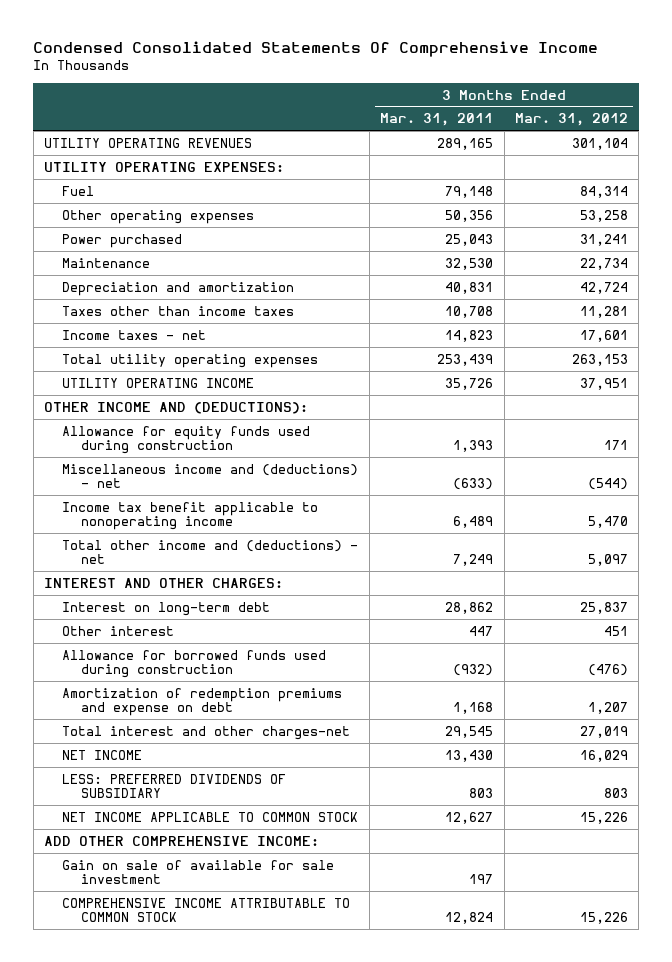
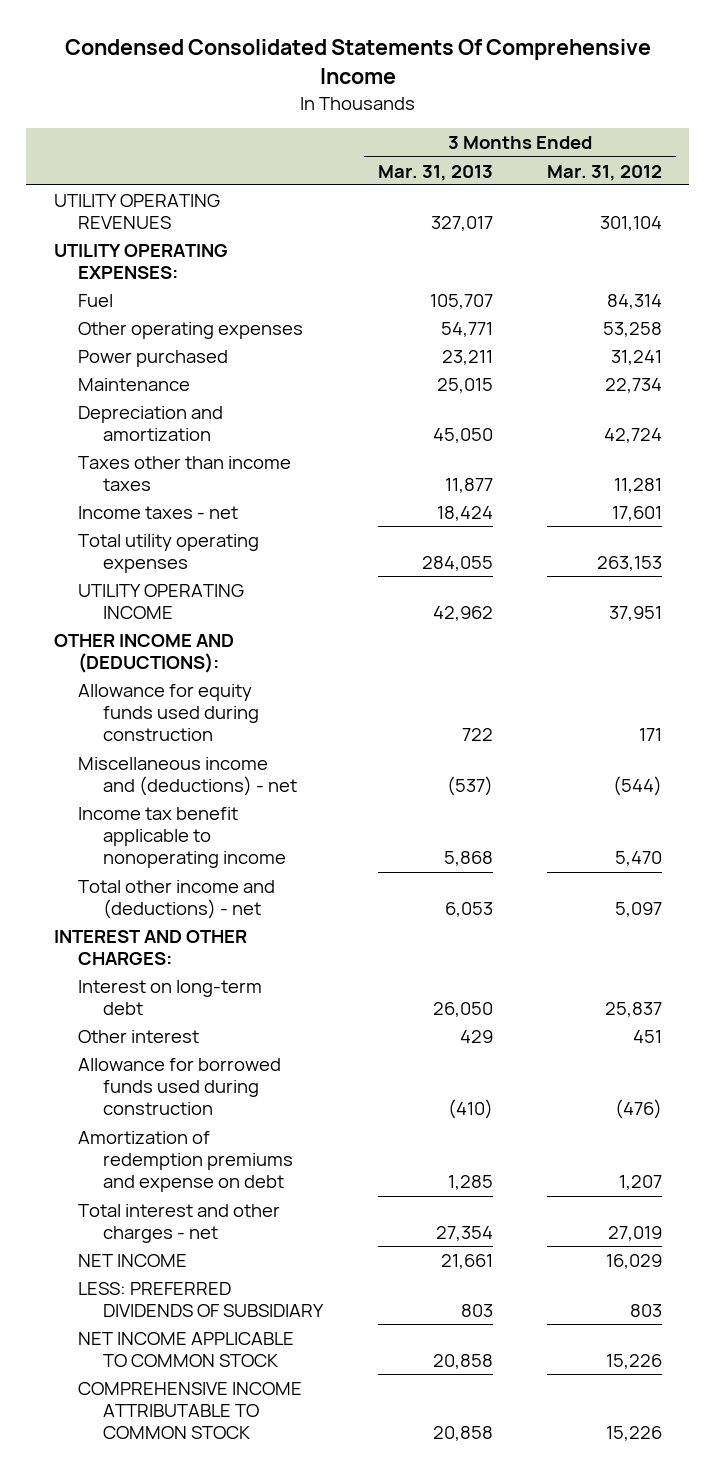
[380,113,494,127] Mar. 31, 2011 -> none
none -> [377,164,493,181] Mar. 31, 2013
[62,725,351,740] Total interest and other charges-net -> [78,1203,281,1244] Total interest and other charges - net
[44,835,320,846] ADD OTHER COMPREHENSIVE INCOME: -> none
[62,859,335,885] Gain on sale of available for sale investment -> none

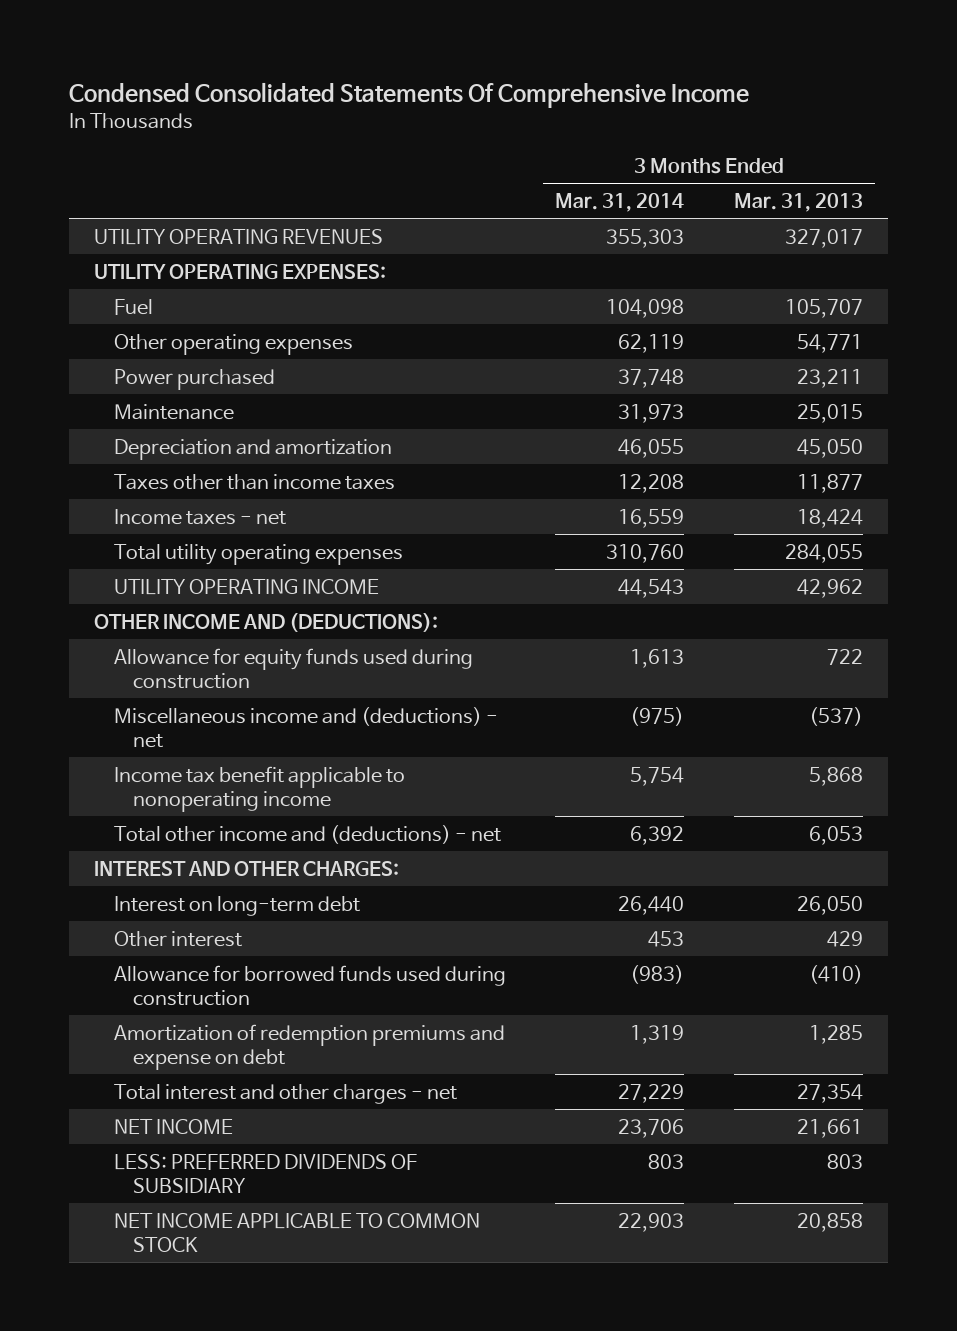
[546,164,662,181] Mar. 31, 2012 -> none
none -> [555,193,685,213] Mar. 31, 2014
[78,1381,303,1440] COMPREHENSIVE INCOME ATTRIBUTABLE TO COMMON STOCK -> none

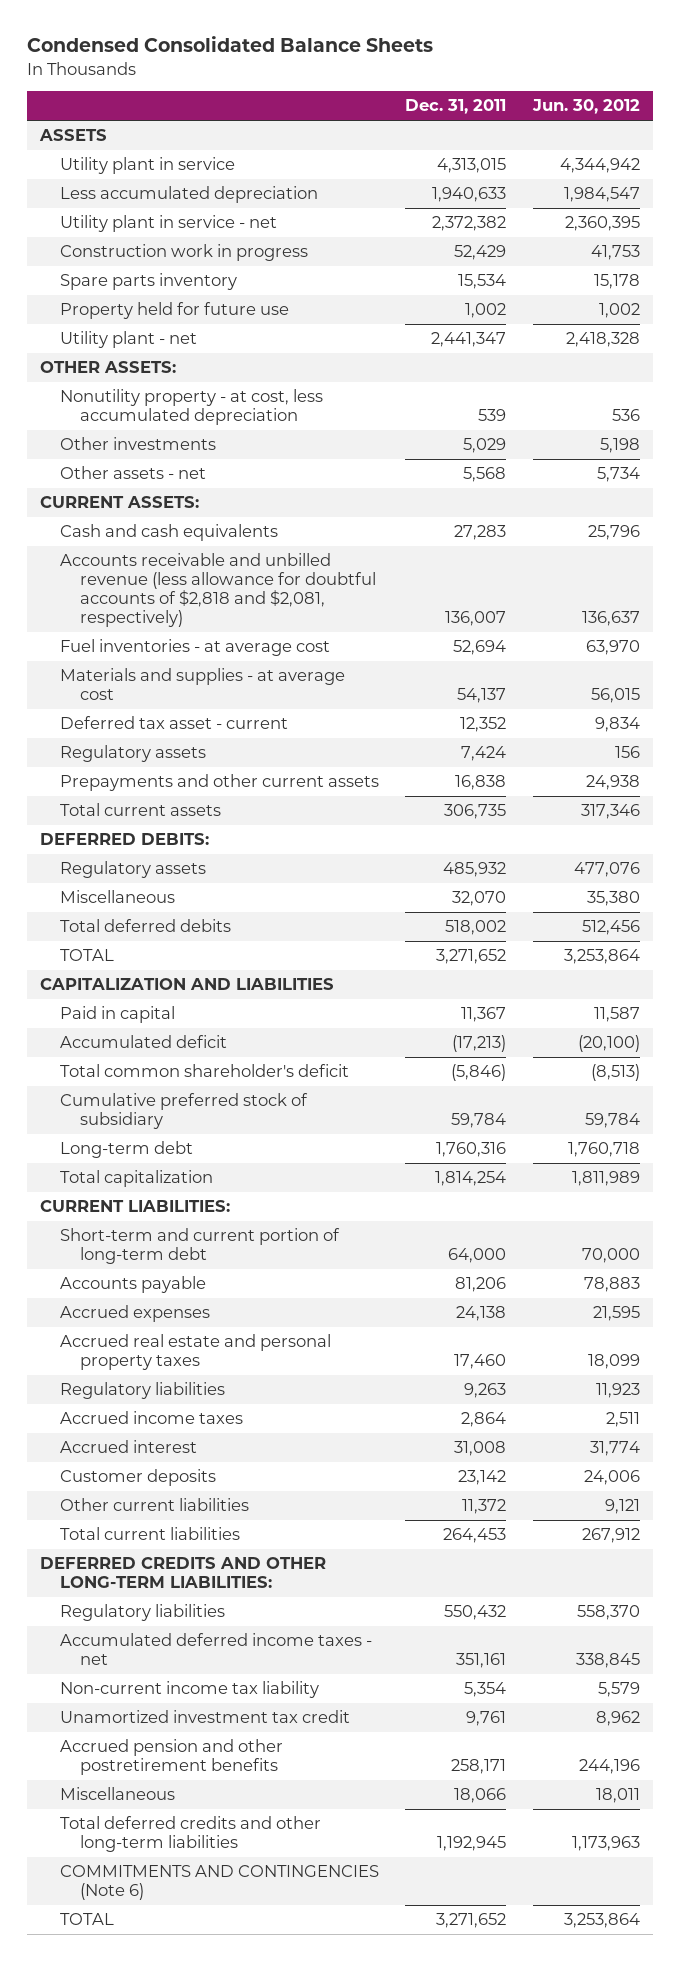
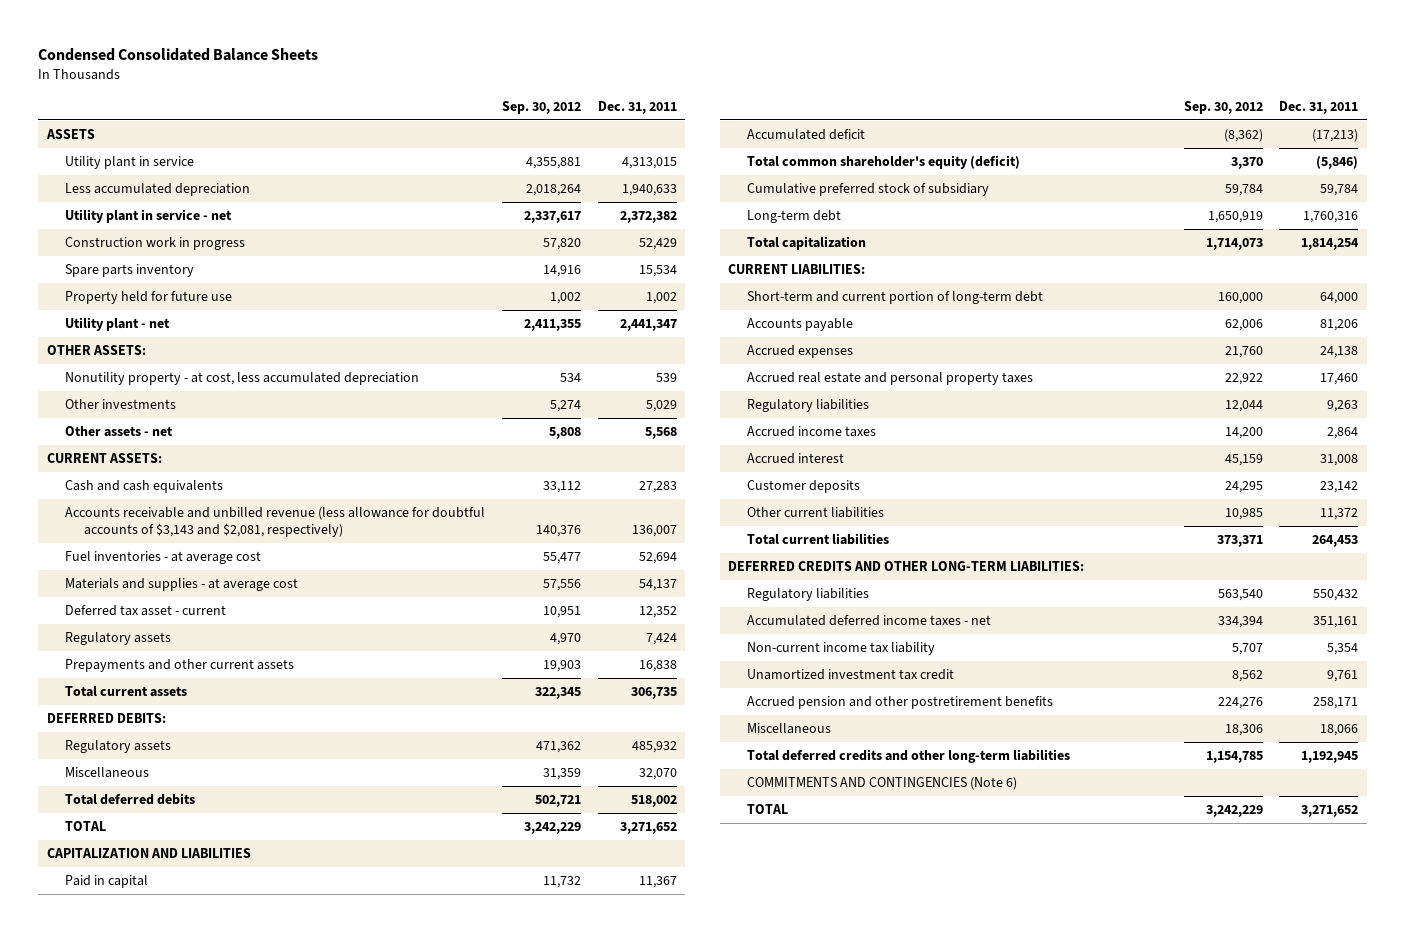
[531,99,640,115] Jun. 30, 2012 -> none
none -> [501,100,581,114] Sep. 30, 2012
[59,553,376,628] Accounts receivable and unbilled revenue (less allowance for doubtful accounts of $2,818 and $2,081, respectively) -> [65,506,486,538] Accounts receivable and unbilled revenue (less allowance for doubtful accounts of $3,143 and $2,081, respectively)
[59,1064,349,1078] Total common shareholder's deficit -> [746,154,1020,169] Total common shareholder's equity (deficit)

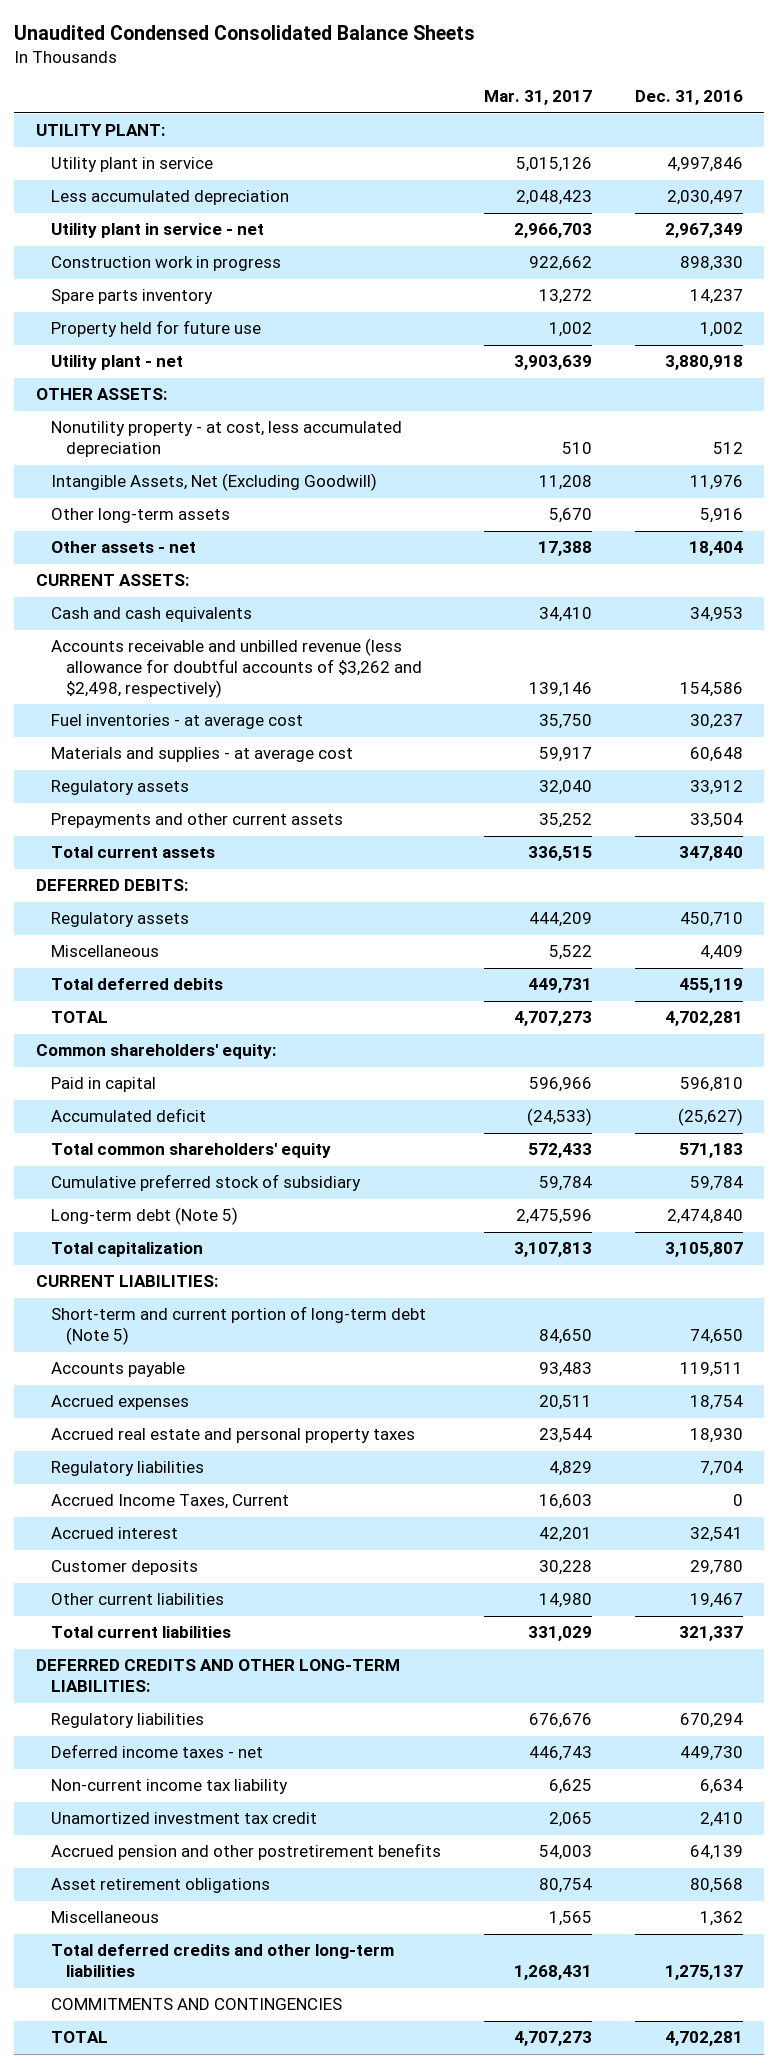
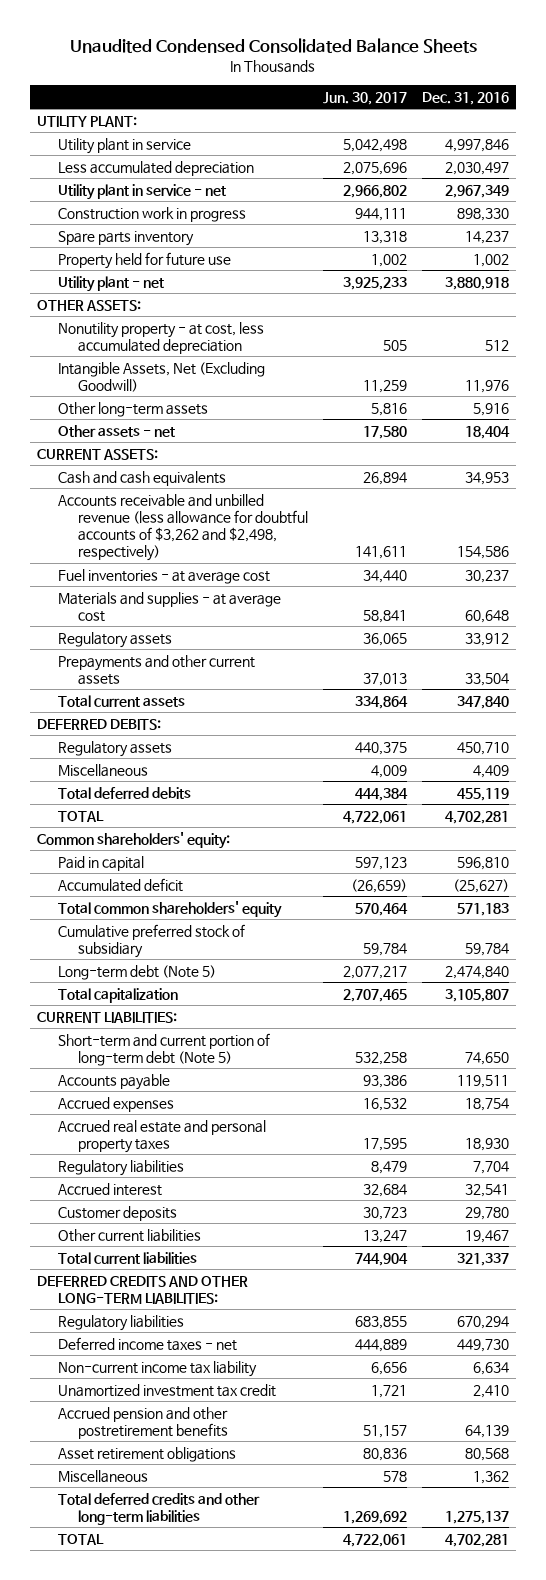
[483,90,592,106] Mar. 31, 2017 -> none
none -> [322,91,407,105] Jun. 30, 2017
[50,1494,289,1510] Accrued Income Taxes, Current -> none
[50,1998,342,2011] COMMITMENTS AND CONTINGENCIES -> none

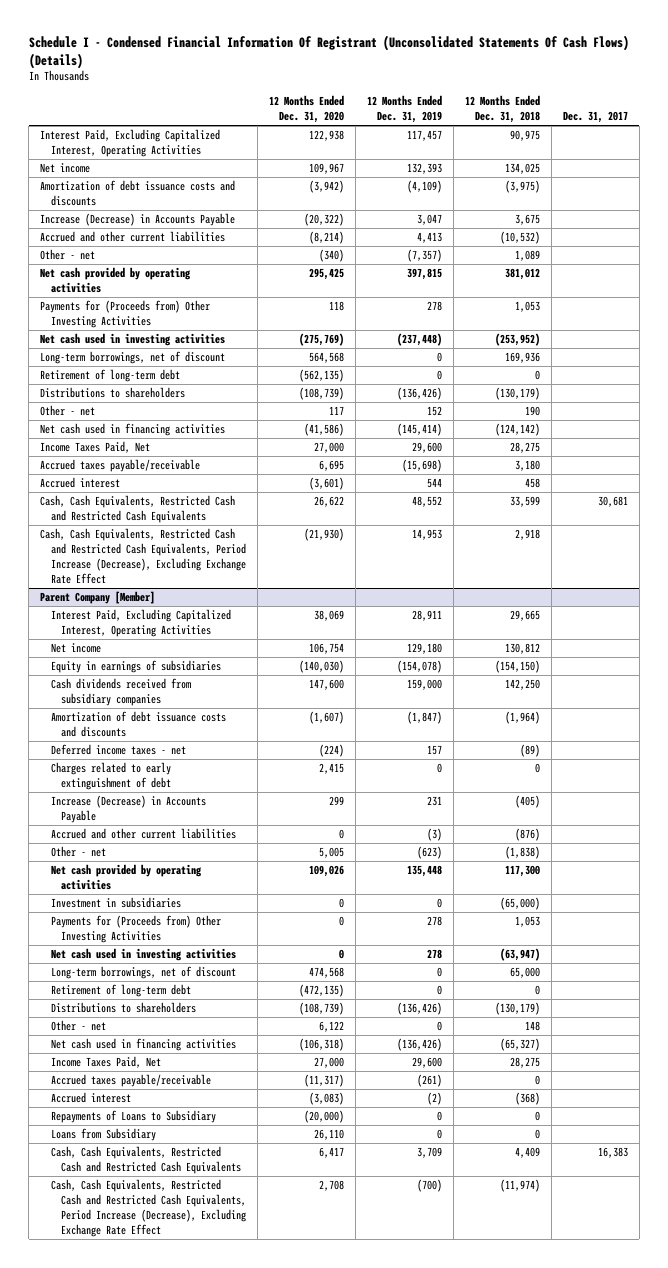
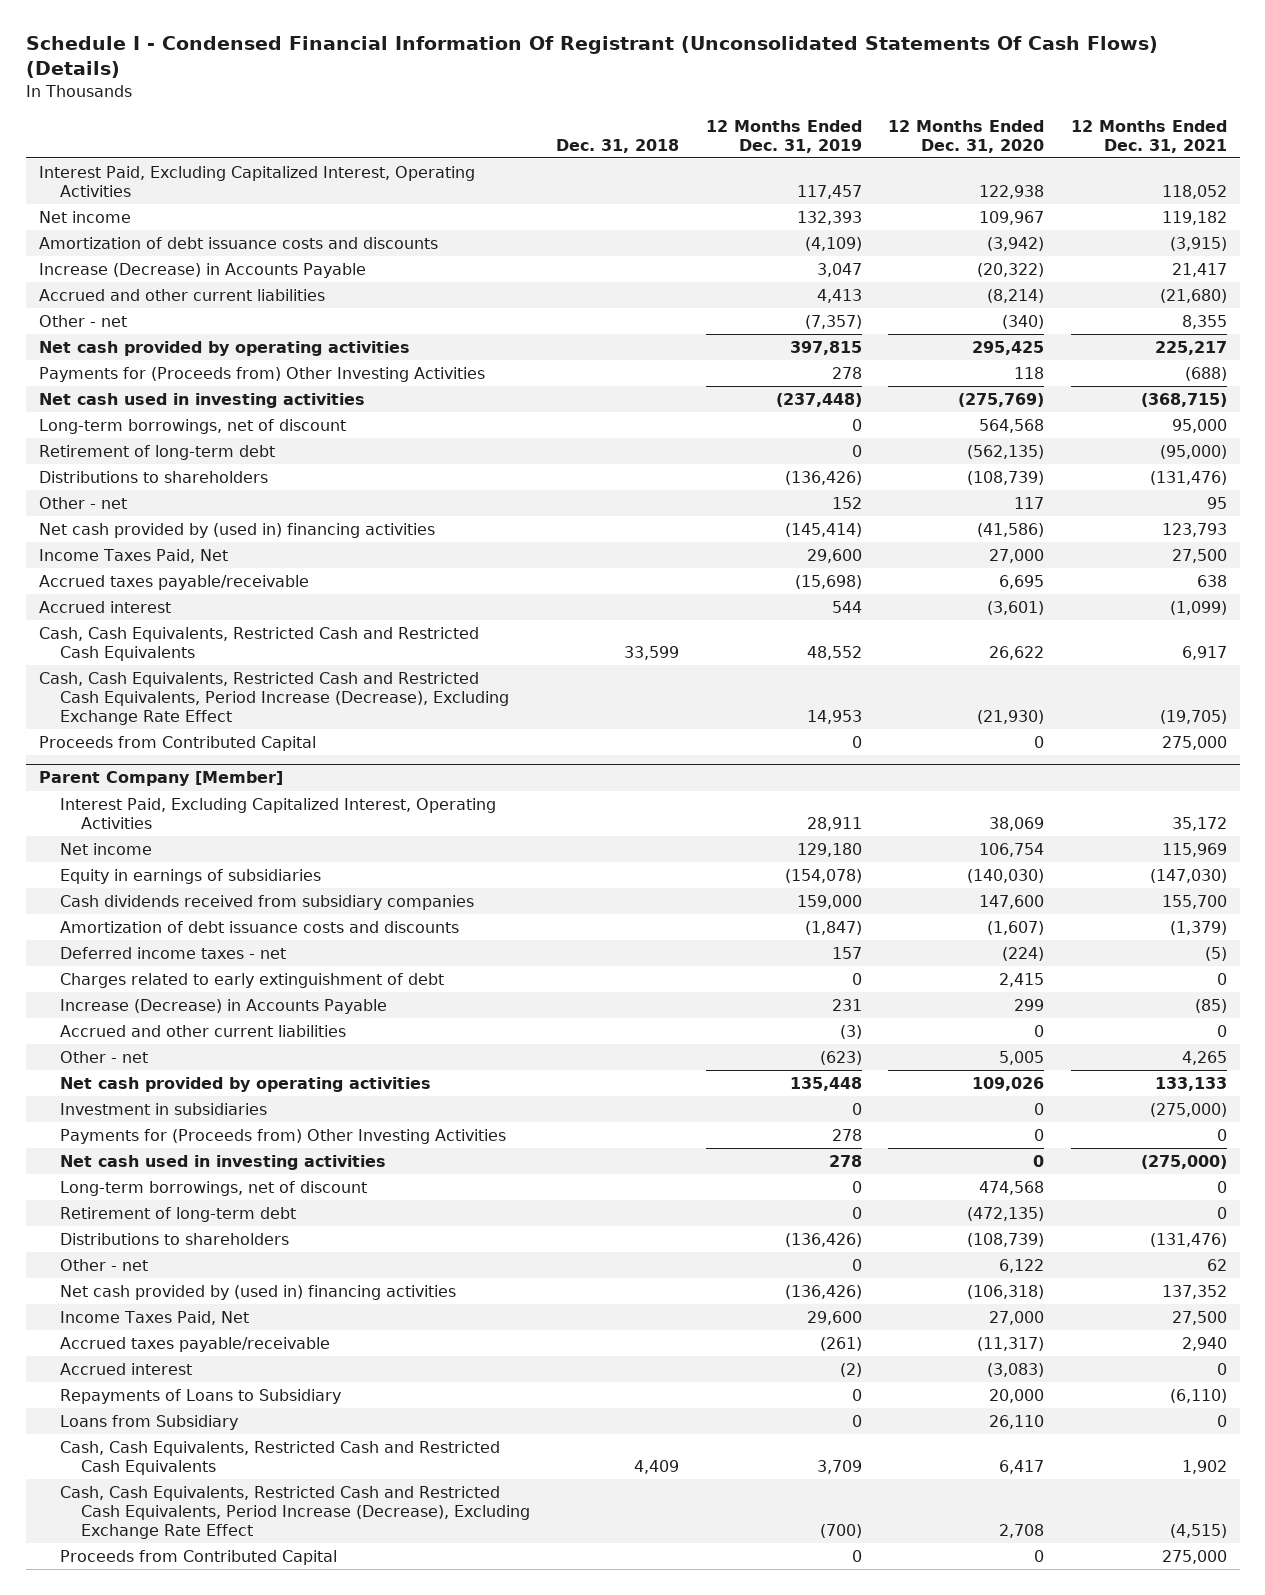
[464,94,540,123] 12 Months Ended Dec. 31, 2018 -> none
[562,110,628,123] Dec. 31, 2017 -> none
none -> [556,138,680,153] Dec. 31, 2018
none -> [1070,119,1227,153] 12 Months Ended Dec. 31, 2021
[40,423,226,437] Net cash used in financing activities -> [38,522,435,538] Net cash provided by (used in) financing activities
none -> [38,735,316,751] Proceeds from Contributed Capital
[50,1038,236,1052] Net cash used in financing activities -> [59,1284,456,1300] Net cash provided by (used in) financing activities
[303,1110,344,1124] (20,000) -> [989,1388,1045,1403] 20,000
none -> [59,1549,337,1565] Proceeds from Contributed Capital

